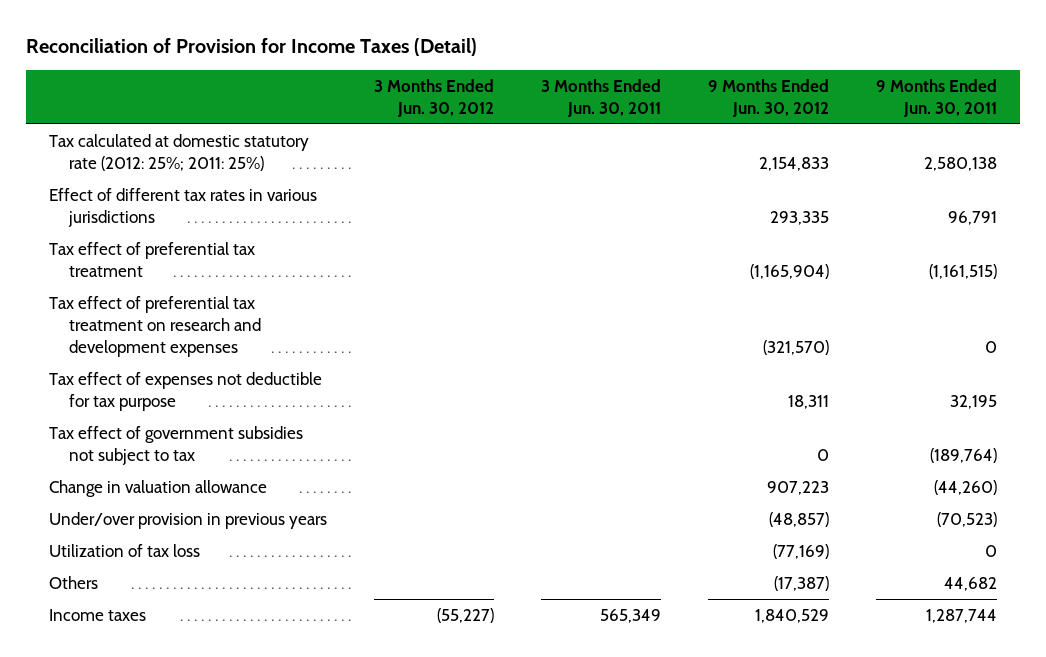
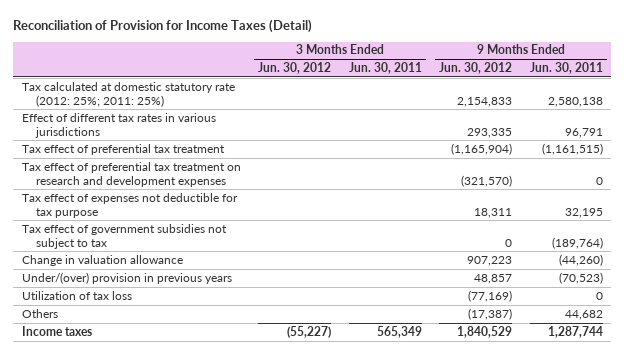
[49,511,328,529] Under/over provision in previous years -> [21,271,232,284] Under/(over) provision in previous years
[768,511,829,527] (48,857) -> [474,273,513,284] 48,857

